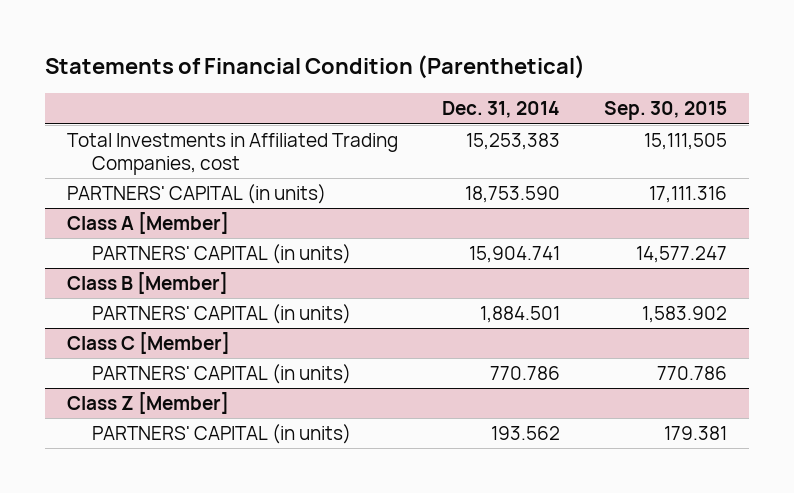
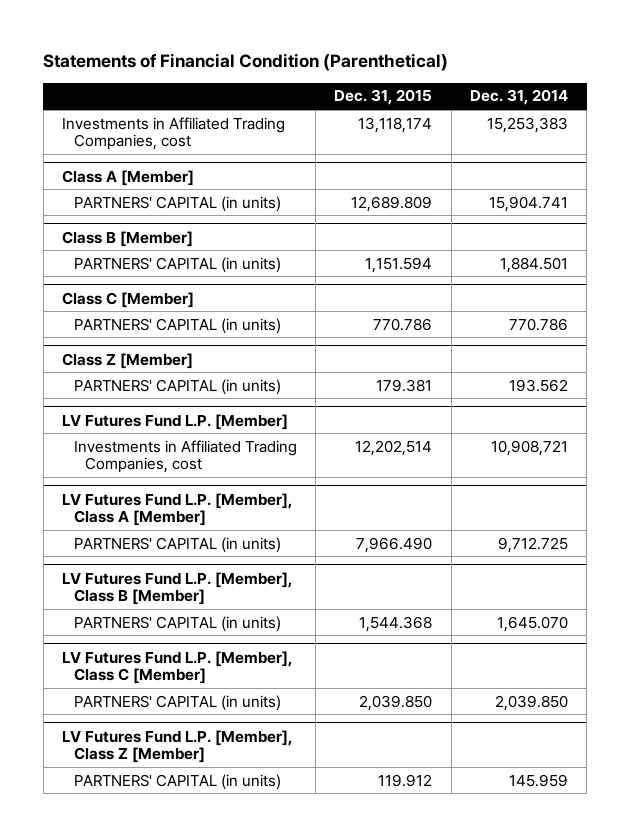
[603,101,727,121] Sep. 30, 2015 -> none
none -> [334,89,433,106] Dec. 31, 2015
[66,184,326,205] PARTNERS' CAPITAL (in units) -> none
[66,133,398,175] Total Investments in Affiliated Trading Companies, cost -> [62,116,286,151] Investments in Affiliated Trading Companies, cost
none -> [62,413,289,430] LV Futures Fund L.P. [Member]
none -> [73,439,297,474] Investments in Affiliated Trading Companies, cost
none -> [62,492,293,527] LV Futures Fund L.P. [Member], Class A [Member]
none -> [73,536,281,553] PARTNERS' CAPITAL (in units)
none -> [62,571,293,606] LV Futures Fund L.P. [Member], Class B [Member]
none -> [73,615,281,632] PARTNERS' CAPITAL (in units)
none -> [62,650,293,685] LV Futures Fund L.P. [Member], Class C [Member]
none -> [73,694,281,711] PARTNERS' CAPITAL (in units)
none -> [62,729,293,764] LV Futures Fund L.P. [Member], Class Z [Member]
none -> [73,773,281,790] PARTNERS' CAPITAL (in units)

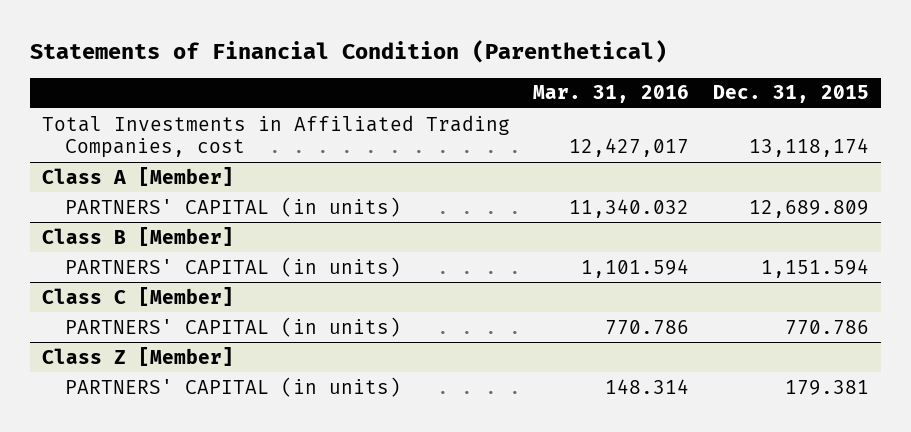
[469,89,568,106] Dec. 31, 2014 -> none
none -> [533,85,690,104] Mar. 31, 2016
[62,116,286,151] Investments in Affiliated Trading Companies, cost -> [41,114,510,159] Total Investments in Affiliated Trading Companies, cost
[62,413,289,430] LV Futures Fund L.P. [Member] -> none
[73,439,297,474] Investments in Affiliated Trading Companies, cost -> none
[62,492,293,527] LV Futures Fund L.P. [Member], Class A [Member] -> none
[73,536,281,553] PARTNERS' CAPITAL (in units) -> none
[62,571,293,606] LV Futures Fund L.P. [Member], Class B [Member] -> none
[73,615,281,632] PARTNERS' CAPITAL (in units) -> none
[62,650,293,685] LV Futures Fund L.P. [Member], Class C [Member] -> none
[73,694,281,711] PARTNERS' CAPITAL (in units) -> none
[62,729,293,764] LV Futures Fund L.P. [Member], Class Z [Member] -> none
[73,773,281,790] PARTNERS' CAPITAL (in units) -> none

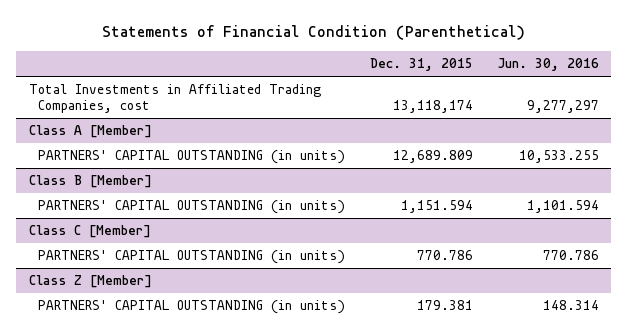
[533,85,690,104] Mar. 31, 2016 -> none
none -> [497,58,599,72] Jun. 30, 2016
[65,196,402,217] PARTNERS' CAPITAL (in units) -> [38,150,346,165] PARTNERS' CAPITAL OUTSTANDING (in units)
[65,256,402,277] PARTNERS' CAPITAL (in units) -> [38,200,346,215] PARTNERS' CAPITAL OUTSTANDING (in units)
[65,316,402,337] PARTNERS' CAPITAL (in units) -> [38,250,346,265] PARTNERS' CAPITAL OUTSTANDING (in units)
[65,376,402,397] PARTNERS' CAPITAL (in units) -> [38,300,346,315] PARTNERS' CAPITAL OUTSTANDING (in units)

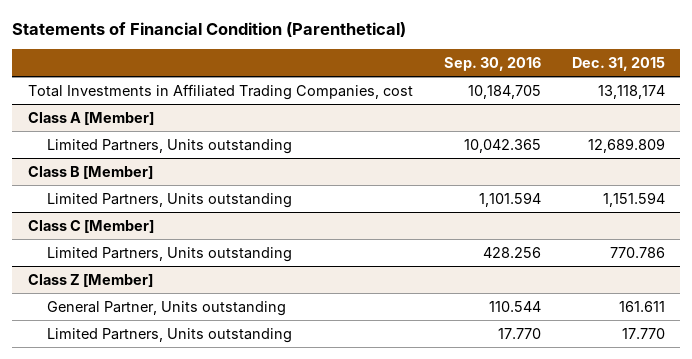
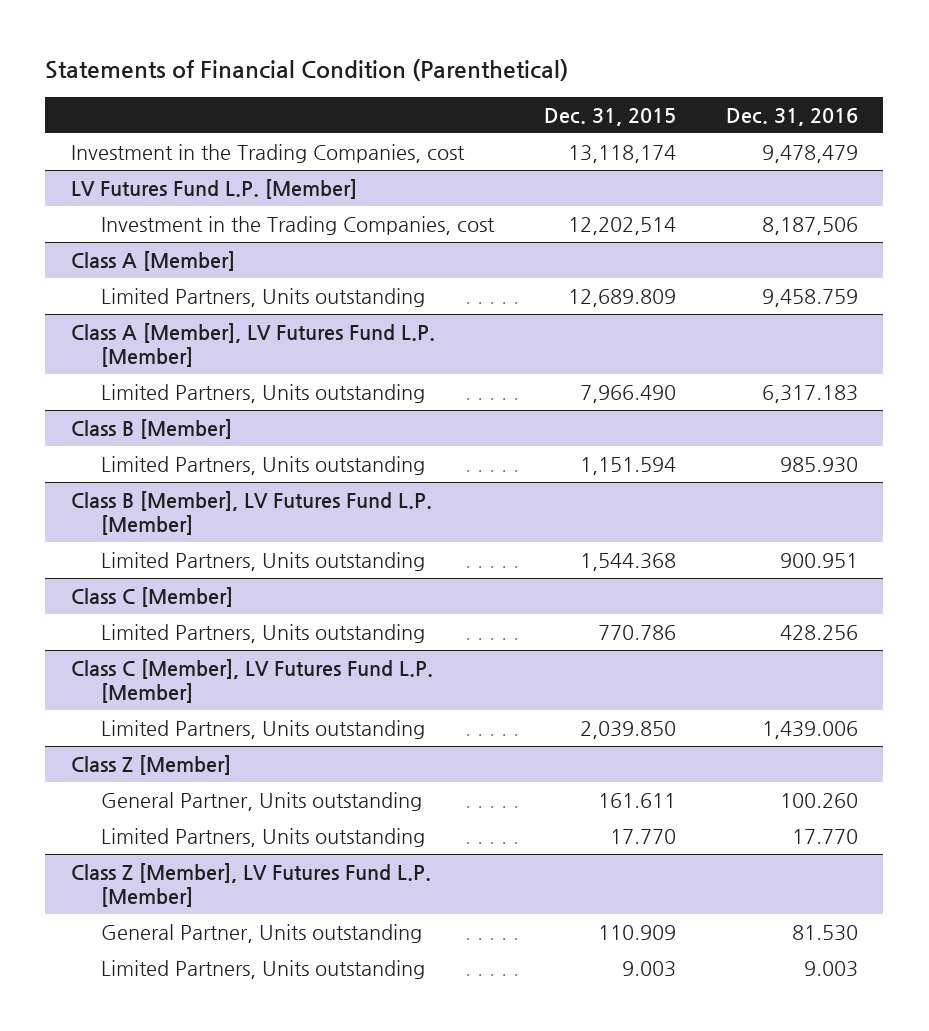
[443,56,541,71] Sep. 30, 2016 -> none
none -> [726,107,859,126] Dec. 31, 2016
[27,83,413,100] Total Investments in Affiliated Trading Companies, cost -> [70,143,465,163] Investment in the Trading Companies, cost
none -> [70,178,357,199] LV Futures Fund L.P. [Member]
none -> [100,215,495,235] Investment in the Trading Companies, cost
none -> [70,322,435,367] Class A [Member], LV Futures Fund L.P. [Member]
none -> [100,383,425,403] Limited Partners, Units outstanding
none -> [70,490,432,535] Class B [Member], LV Futures Fund L.P. [Member]
none -> [100,551,425,571] Limited Partners, Units outstanding
none -> [70,658,433,703] Class C [Member], LV Futures Fund L.P. [Member]
none -> [100,719,425,739] Limited Partners, Units outstanding
none -> [70,862,431,907] Class Z [Member], LV Futures Fund L.P. [Member]
none -> [100,923,422,943] General Partner, Units outstanding
none -> [100,959,425,979] Limited Partners, Units outstanding

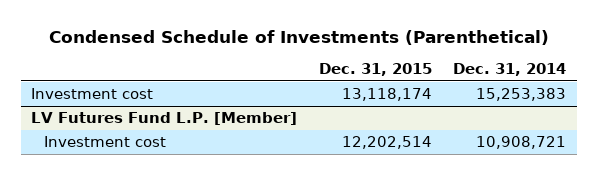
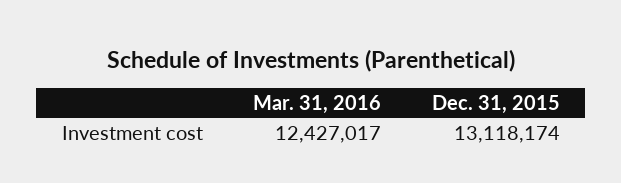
[48,29,549,45] Condensed Schedule of Investments (Parenthetical) -> [106,48,515,72] Schedule of Investments (Parenthetical)
[453,63,567,77] Dec. 31, 2014 -> none
none -> [253,94,382,114] Mar. 31, 2016
[31,112,298,126] LV Futures Fund L.P. [Member] -> none
[43,136,166,148] Investment cost -> none

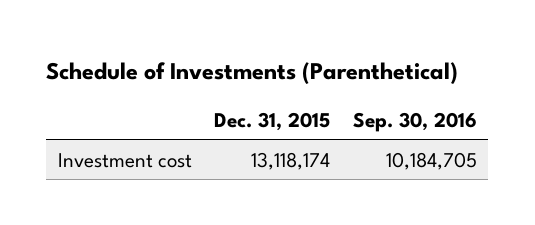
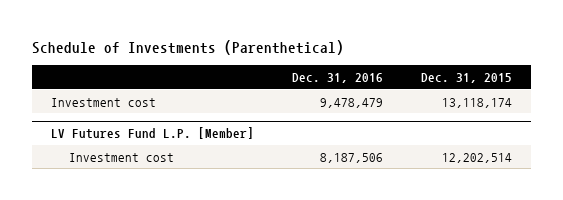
[352,111,477,132] Sep. 30, 2016 -> none
none -> [292,73,384,84] Dec. 31, 2016
none -> [51,127,255,140] LV Futures Fund L.P. [Member]
none -> [69,152,175,162] Investment cost

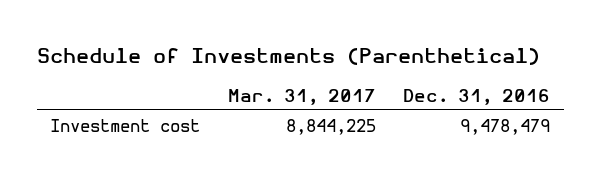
[421,73,513,84] Dec. 31, 2015 -> none
none -> [227,88,376,105] Mar. 31, 2017
[51,127,255,140] LV Futures Fund L.P. [Member] -> none
[69,152,175,162] Investment cost -> none

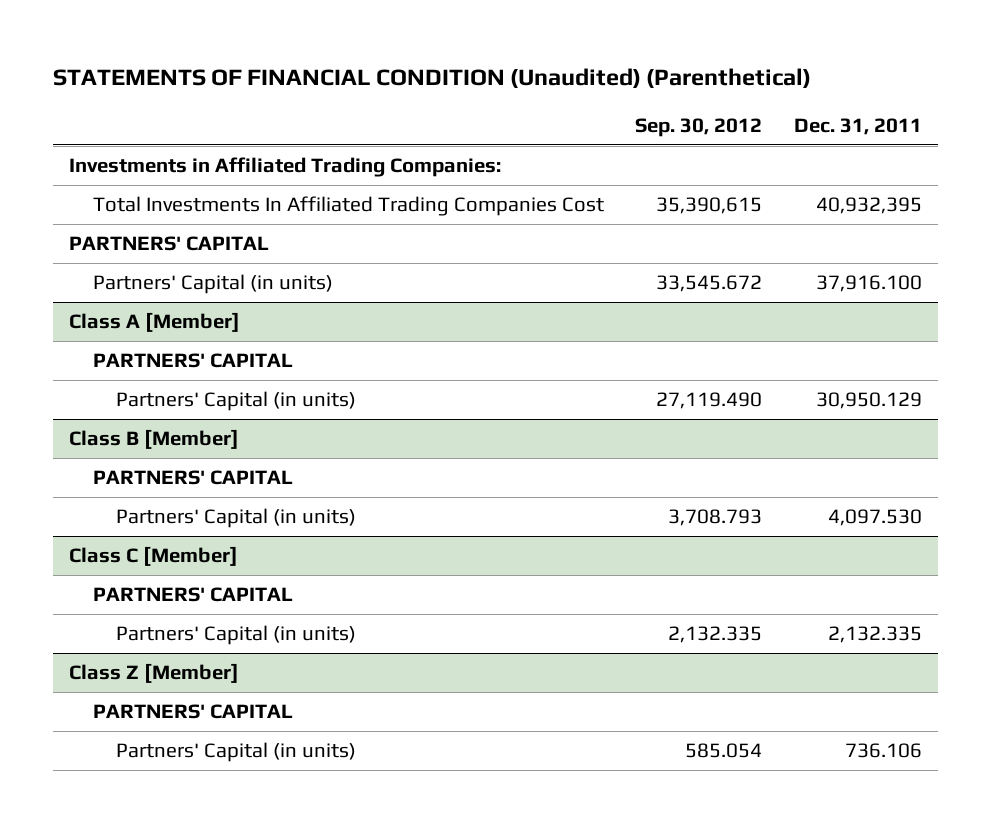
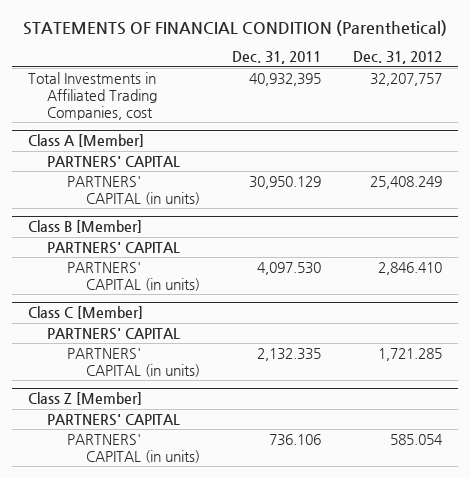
[52,67,811,88] STATEMENTS OF FINANCIAL CONDITION (Unaudited) (Parenthetical) -> [22,19,447,36] STATEMENTS OF FINANCIAL CONDITION (Parenthetical)
[635,117,763,137] Sep. 30, 2012 -> none
none -> [353,51,443,65] Dec. 31, 2012
[68,157,501,178] Investments in Affiliated Trading Companies: -> none
[68,236,269,252] PARTNERS' CAPITAL -> none
[92,274,333,295] Partners' Capital (in units) -> none
[92,196,604,217] Total Investments In Affiliated Trading Companies Cost -> [27,71,158,120] Total Investments in Affiliated Trading Companies, cost
[116,391,357,412] Partners' Capital (in units) -> [66,175,201,205] PARTNERS' CAPITAL (in units)
[116,508,357,529] Partners' Capital (in units) -> [66,261,201,291] PARTNERS' CAPITAL (in units)
[116,625,357,646] Partners' Capital (in units) -> [66,347,201,377] PARTNERS' CAPITAL (in units)
[116,742,357,763] Partners' Capital (in units) -> [66,433,201,463] PARTNERS' CAPITAL (in units)

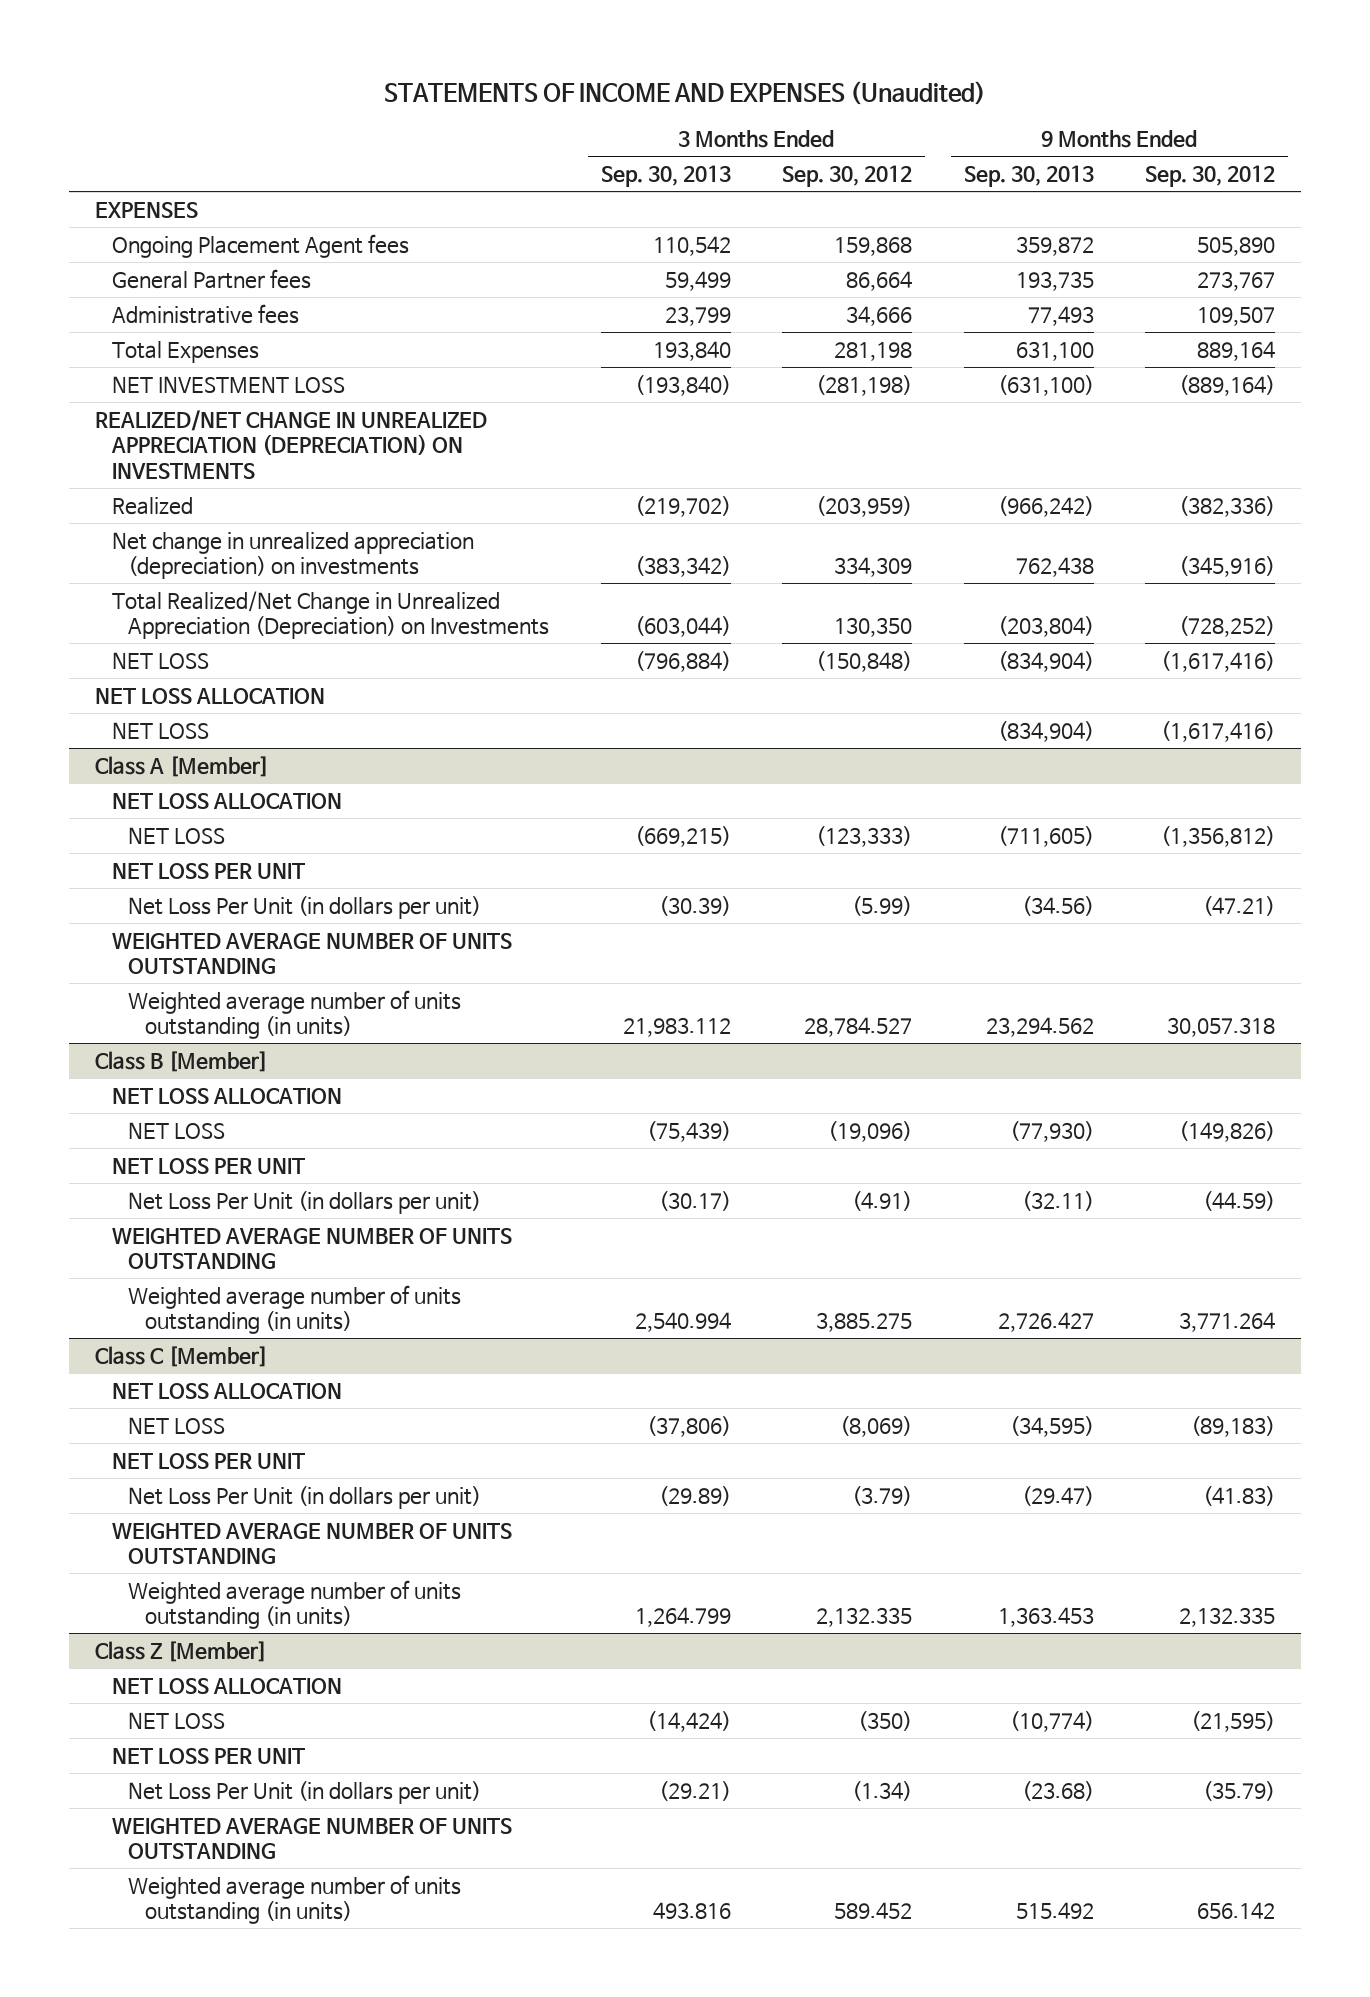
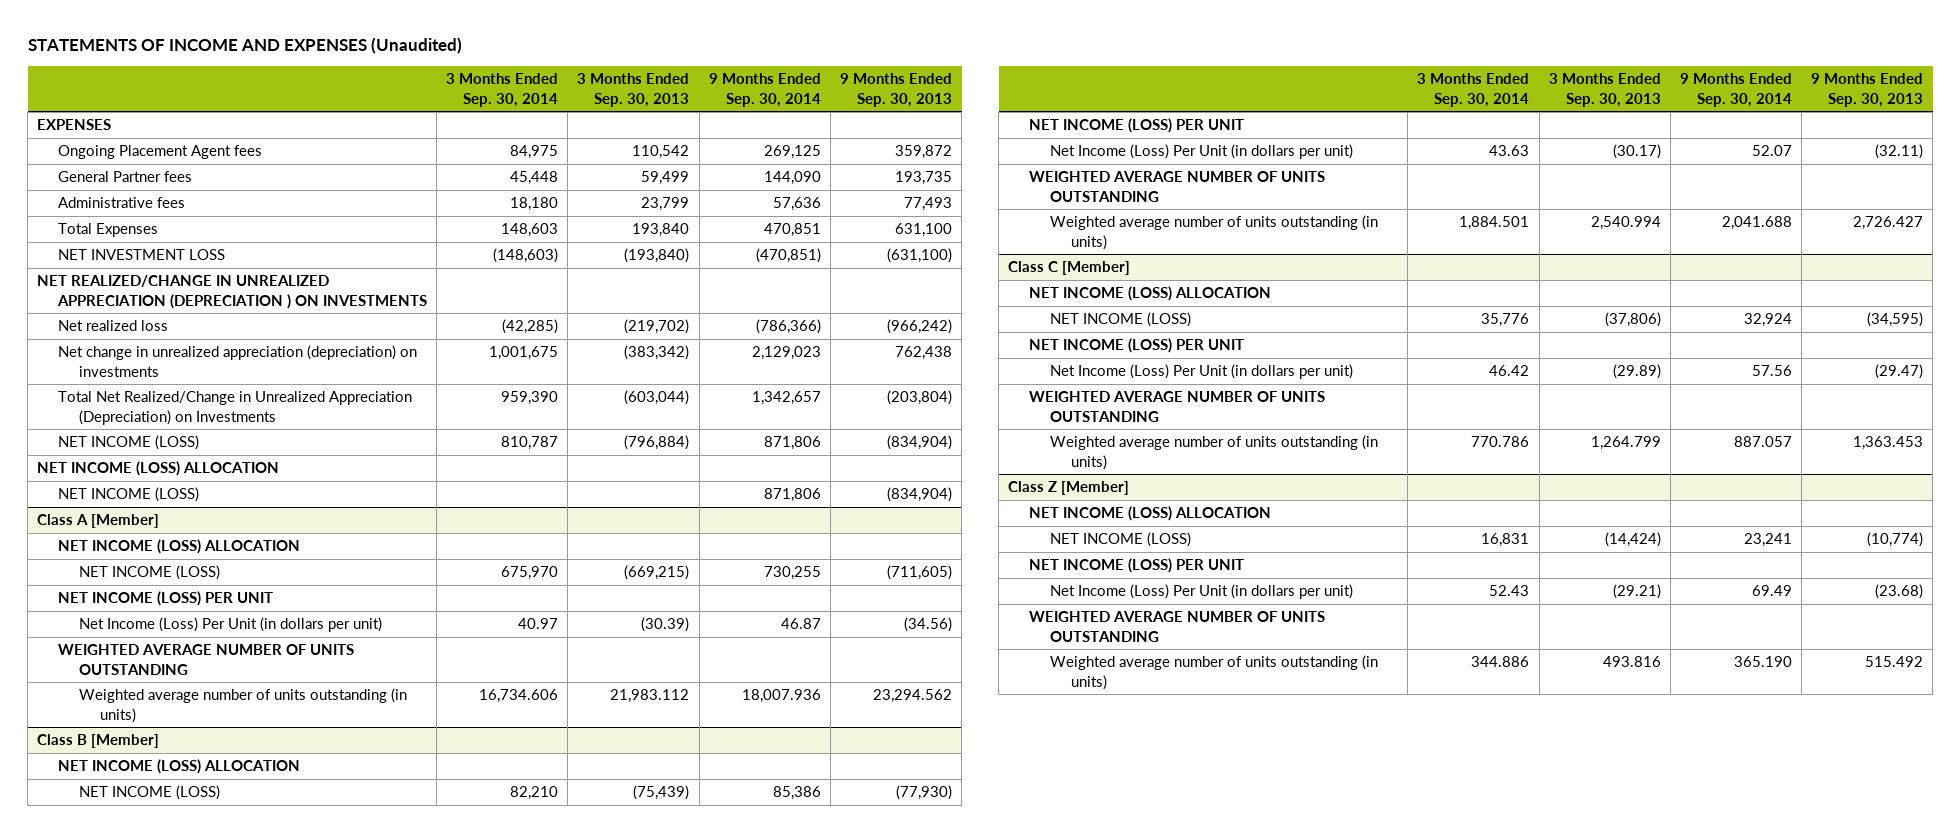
[782,165,913,188] Sep. 30, 2012 -> none
[1145,165,1276,188] Sep. 30, 2012 -> none
none -> [446,73,559,107] 3 Months Ended Sep. 30, 2014
none -> [708,73,821,107] 9 Months Ended Sep. 30, 2014
[95,409,488,479] REALIZED/NET CHANGE IN UNREALIZED APPRECIATION (DEPRECIATION) ON INVESTMENTS -> [37,275,428,309] NET REALIZED/CHANGE IN UNREALIZED APPRECIATION (DEPRECIATION ) ON INVESTMENTS
[111,496,193,515] Realized -> [58,320,169,332] Net realized loss
[111,590,550,640] Total Realized/Net Change in Unrealized Appreciation (Depreciation) on Investments -> [58,391,413,425] Total Net Realized/Change in Unrealized Appreciation (Depreciation) on Investments
[111,651,209,669] NET LOSS -> [58,435,200,451] NET INCOME (LOSS)
[95,687,326,704] NET LOSS ALLOCATION -> [37,461,280,477] NET INCOME (LOSS) ALLOCATION
[111,721,209,739] NET LOSS -> [58,487,200,503] NET INCOME (LOSS)
[111,792,342,809] NET LOSS ALLOCATION -> [58,539,301,555] NET INCOME (LOSS) ALLOCATION
[128,826,226,844] NET LOSS -> [78,565,220,581] NET INCOME (LOSS)
[111,862,305,879] NET LOSS PER UNIT -> [58,591,274,607] NET INCOME (LOSS) PER UNIT
[128,895,482,919] Net Loss Per Unit (in dollars per unit) -> [78,617,382,633] Net Income (Loss) Per Unit (in dollars per unit)
[111,1087,342,1104] NET LOSS ALLOCATION -> [58,759,301,775] NET INCOME (LOSS) ALLOCATION
[128,1121,226,1139] NET LOSS -> [78,785,220,801] NET INCOME (LOSS)
[111,1157,305,1174] NET LOSS PER UNIT -> [1029,118,1245,134] NET INCOME (LOSS) PER UNIT
[128,1190,482,1214] Net Loss Per Unit (in dollars per unit) -> [1049,144,1353,160] Net Income (Loss) Per Unit (in dollars per unit)
[111,1382,342,1399] NET LOSS ALLOCATION -> [1029,286,1272,302] NET INCOME (LOSS) ALLOCATION
[128,1416,226,1434] NET LOSS -> [1049,312,1191,328] NET INCOME (LOSS)
[111,1452,305,1469] NET LOSS PER UNIT -> [1029,338,1245,354] NET INCOME (LOSS) PER UNIT
[128,1485,482,1509] Net Loss Per Unit (in dollars per unit) -> [1049,364,1353,380] Net Income (Loss) Per Unit (in dollars per unit)
[111,1677,342,1694] NET LOSS ALLOCATION -> [1029,506,1272,522] NET INCOME (LOSS) ALLOCATION
[128,1711,226,1729] NET LOSS -> [1049,532,1191,548] NET INCOME (LOSS)
[111,1747,305,1764] NET LOSS PER UNIT -> [1029,558,1245,574] NET INCOME (LOSS) PER UNIT
[128,1780,482,1804] Net Loss Per Unit (in dollars per unit) -> [1049,584,1353,600] Net Income (Loss) Per Unit (in dollars per unit)

